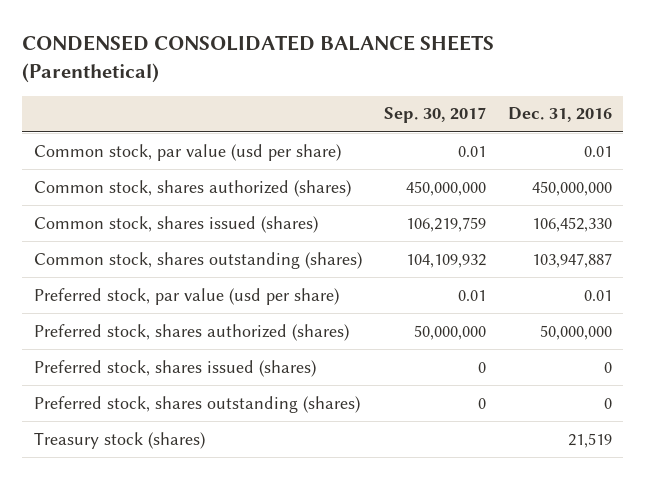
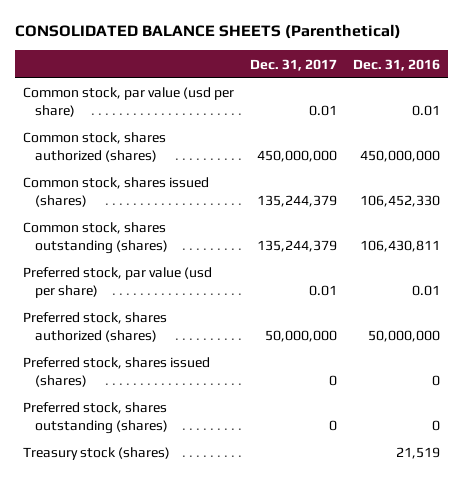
[22,35,495,83] CONDENSED CONSOLIDATED BALANCE SHEETS (Parenthetical) -> [14,24,401,40] CONSOLIDATED BALANCE SHEETS (Parenthetical)
[383,107,486,124] Sep. 30, 2017 -> none
none -> [249,58,337,71] Dec. 31, 2017
[532,252,613,268] 103,947,887 -> [359,239,440,252] 106,430,811

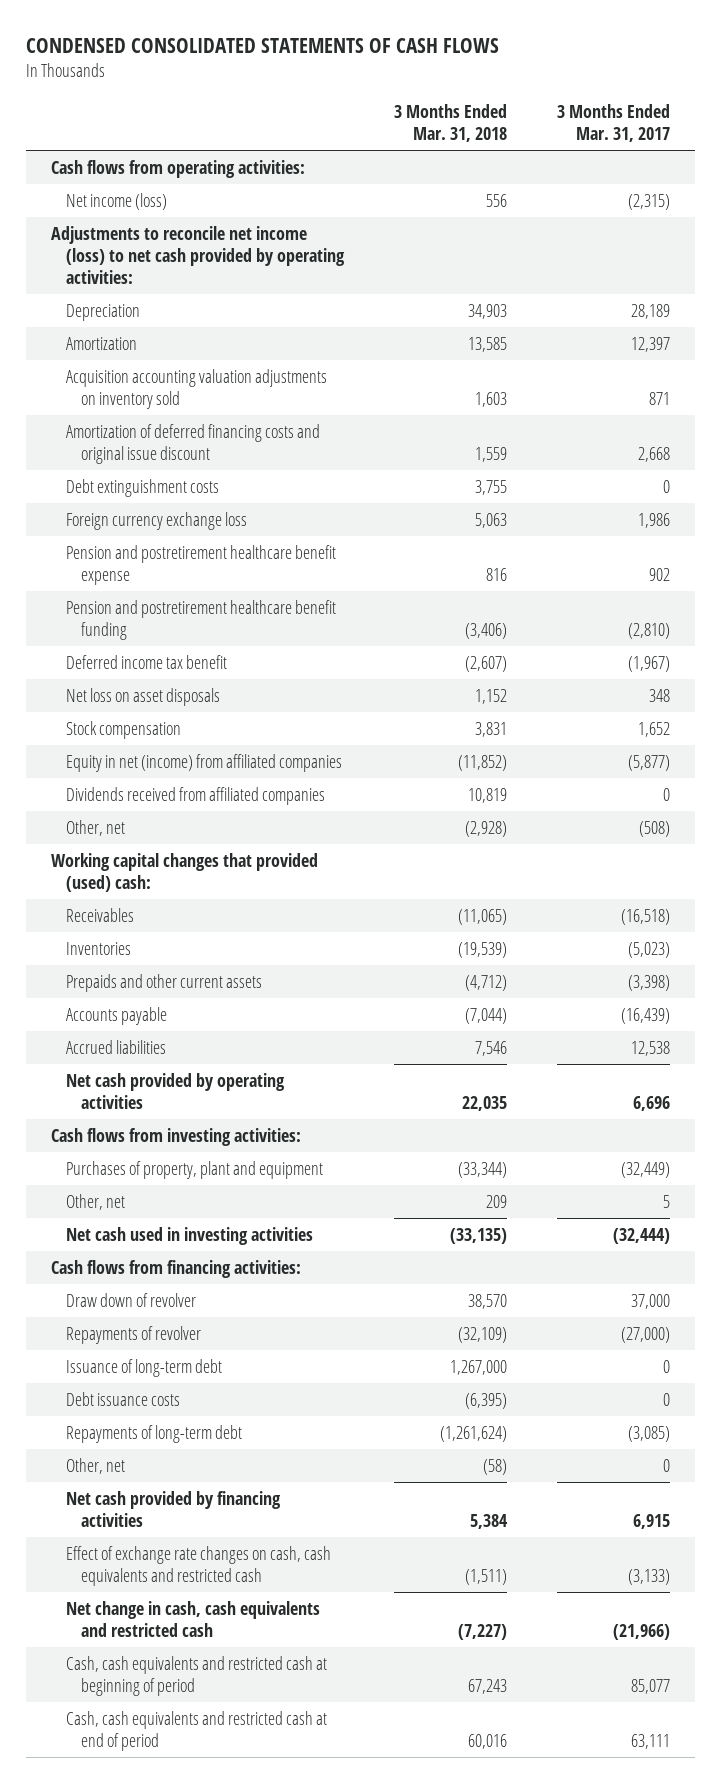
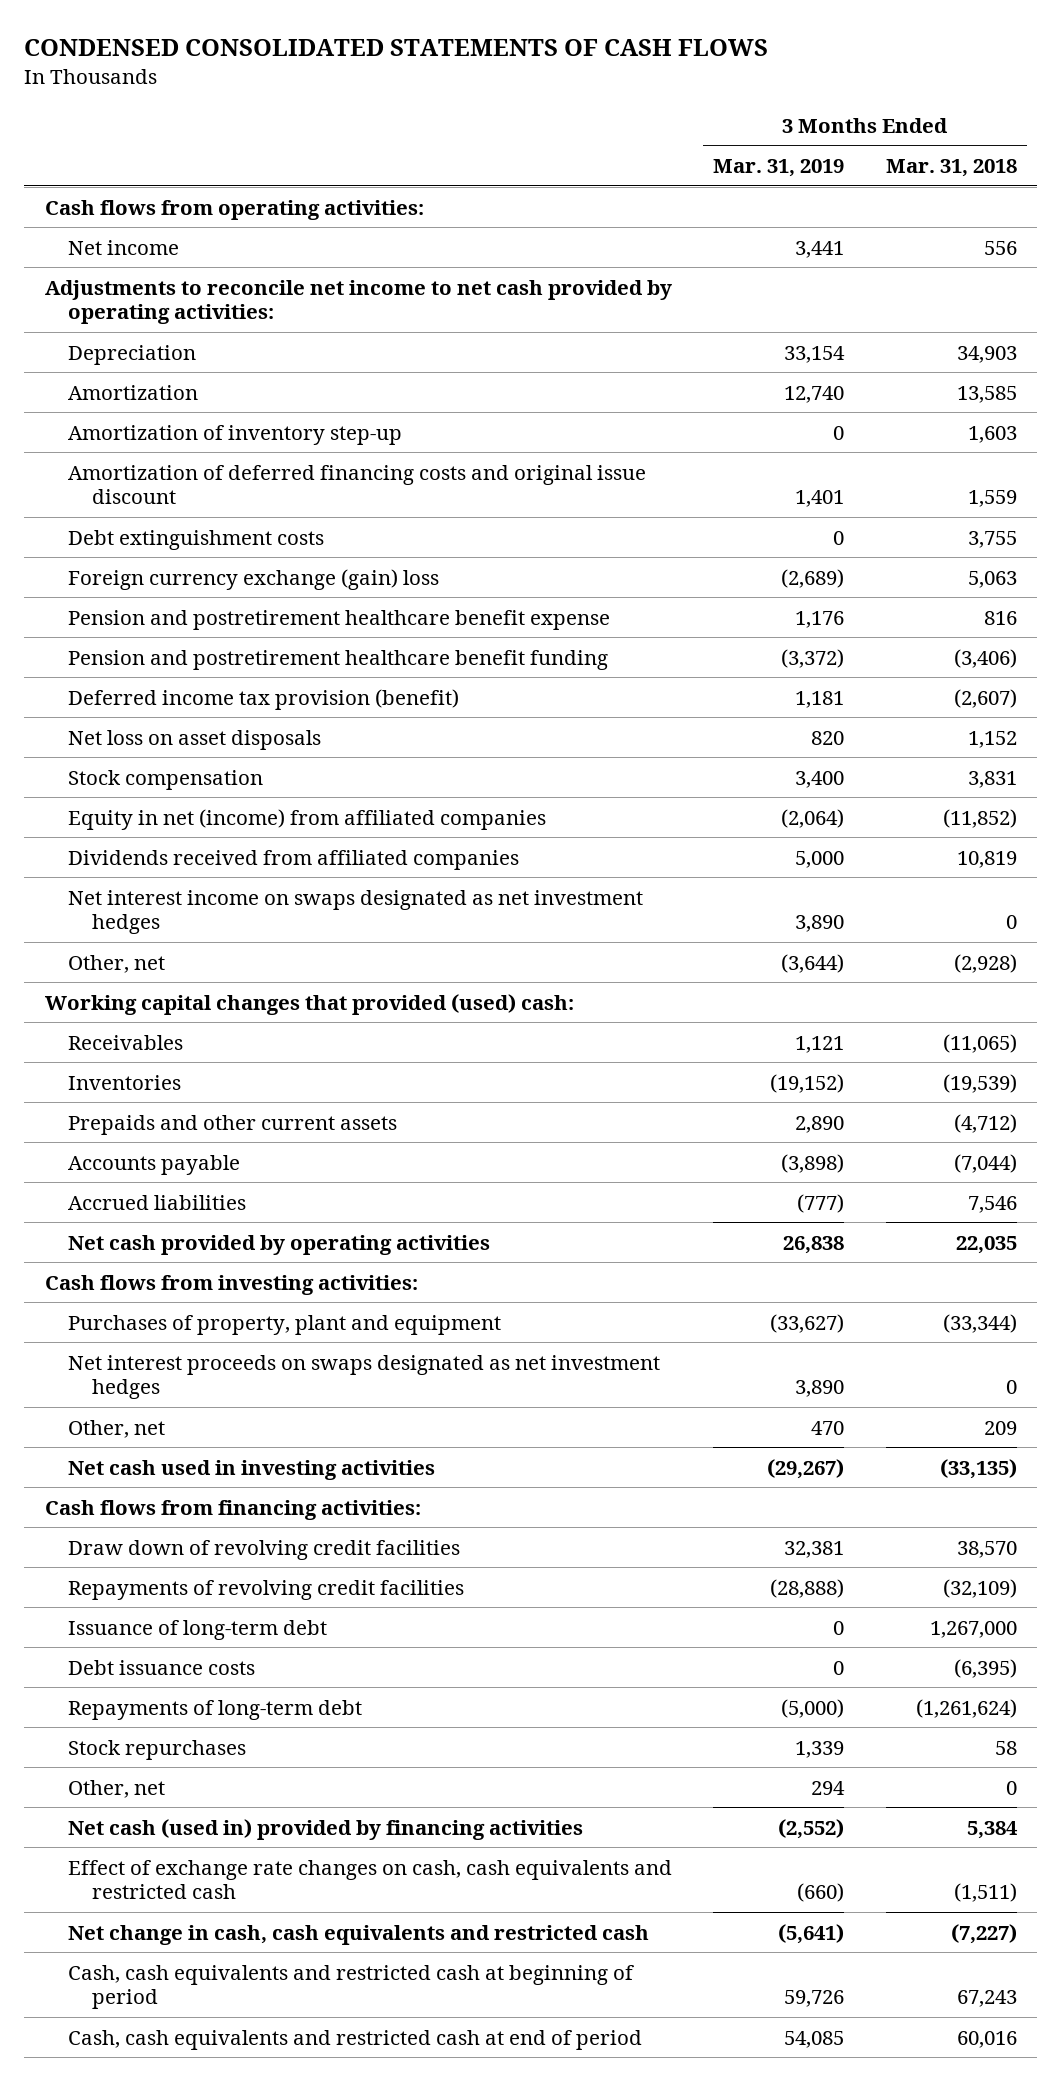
[557,103,671,143] 3 Months Ended Mar. 31, 2017 -> none
none -> [713,159,845,178] Mar. 31, 2019
[66,192,168,210] Net income (loss) -> [68,239,180,255] Net income
[50,225,346,285] Adjustments to reconcile net income (loss) to net cash provided by operating activities: -> [44,279,672,325] Adjustments to reconcile net income to net cash provided by operating activities:
[66,368,328,410] Acquisition accounting valuation adjustments on inventory sold -> [68,424,403,445] Amortization of inventory step-up
[66,511,248,530] Foreign currency exchange loss -> [68,568,440,590] Foreign currency exchange (gain) loss
[66,654,228,669] Deferred income tax benefit -> [68,688,460,710] Deferred income tax provision (benefit)
none -> [68,889,644,935] Net interest income on swaps designated as net investment hedges
none -> [68,1354,661,1400] Net interest proceeds on swaps designated as net investment hedges
[66,1292,197,1307] Draw down of revolver -> [68,1539,461,1560] Draw down of revolving credit facilities
[66,1325,202,1344] Repayments of revolver -> [68,1579,465,1600] Repayments of revolving credit facilities
none -> [68,1739,247,1760] Stock repurchases
[483,1458,508,1475] (58) -> [1005,1780,1017,1795] 0
[66,1490,282,1528] Net cash provided by financing activities -> [68,1818,584,1840] Net cash (used in) provided by financing activities

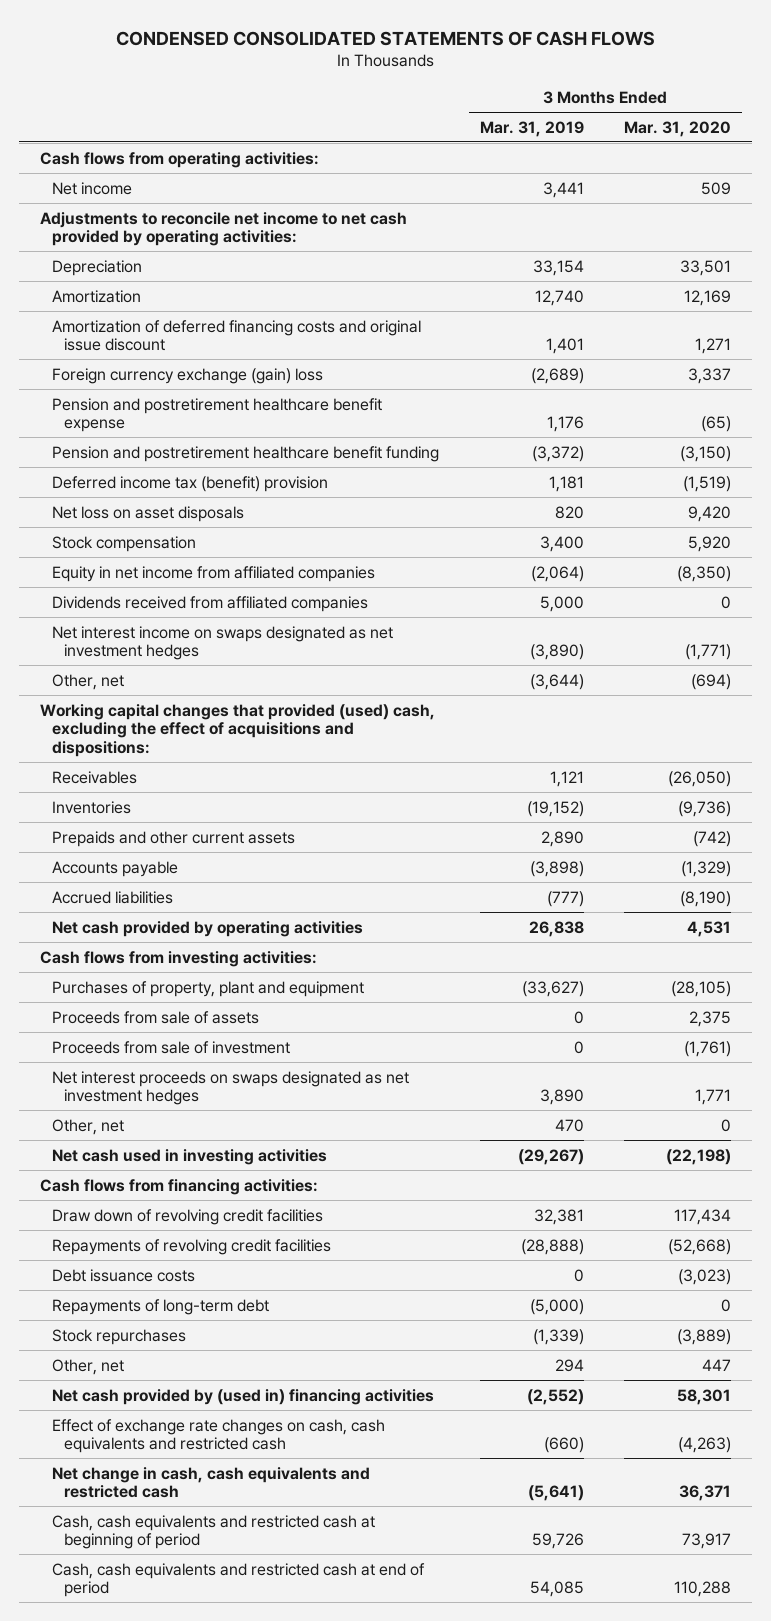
[885,159,1017,178] Mar. 31, 2018 -> none
none -> [624,120,732,137] Mar. 31, 2020
[68,424,403,445] Amortization of inventory step-up -> none
[68,529,325,550] Debt extinguishment costs -> none
[68,688,460,710] Deferred income tax provision (benefit) -> [51,475,328,492] Deferred income tax (benefit) provision
[68,808,547,830] Equity in net (income) from affiliated companies -> [51,565,375,582] Equity in net income from affiliated companies
[795,915,845,933] 3,890 -> [529,644,584,661] (3,890)
[44,993,574,1015] Working capital changes that provided (used) cash: -> [39,703,435,758] Working capital changes that provided (used) cash, excluding the effect of acquisitions and dispositions:
none -> [51,1010,259,1024] Proceeds from sale of assets
none -> [51,1040,290,1054] Proceeds from sale of investment
[68,1619,328,1640] Issuance of long-term debt -> none
[795,1740,845,1758] 1,339 -> [532,1328,584,1345] (1,339)
[68,1818,584,1840] Net cash (used in) provided by financing activities -> [51,1388,434,1405] Net cash provided by (used in) financing activities

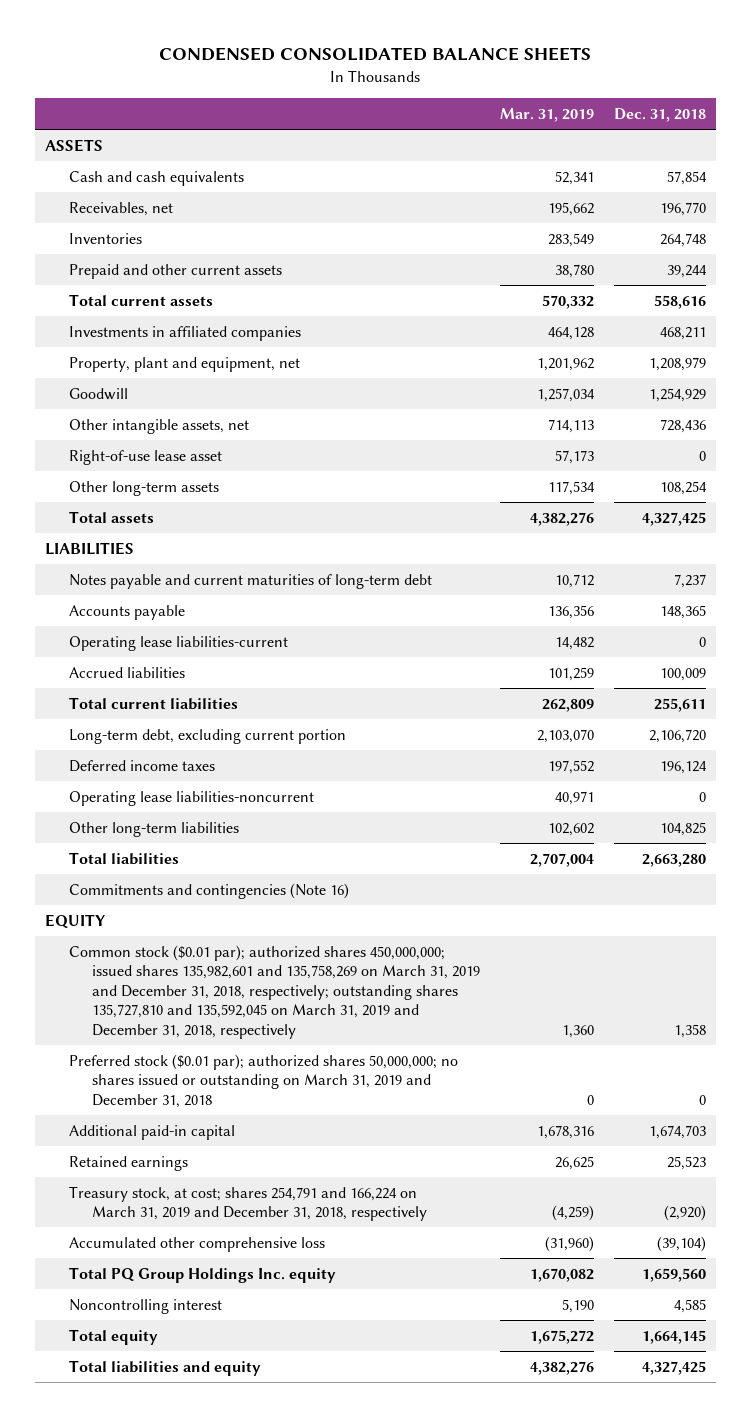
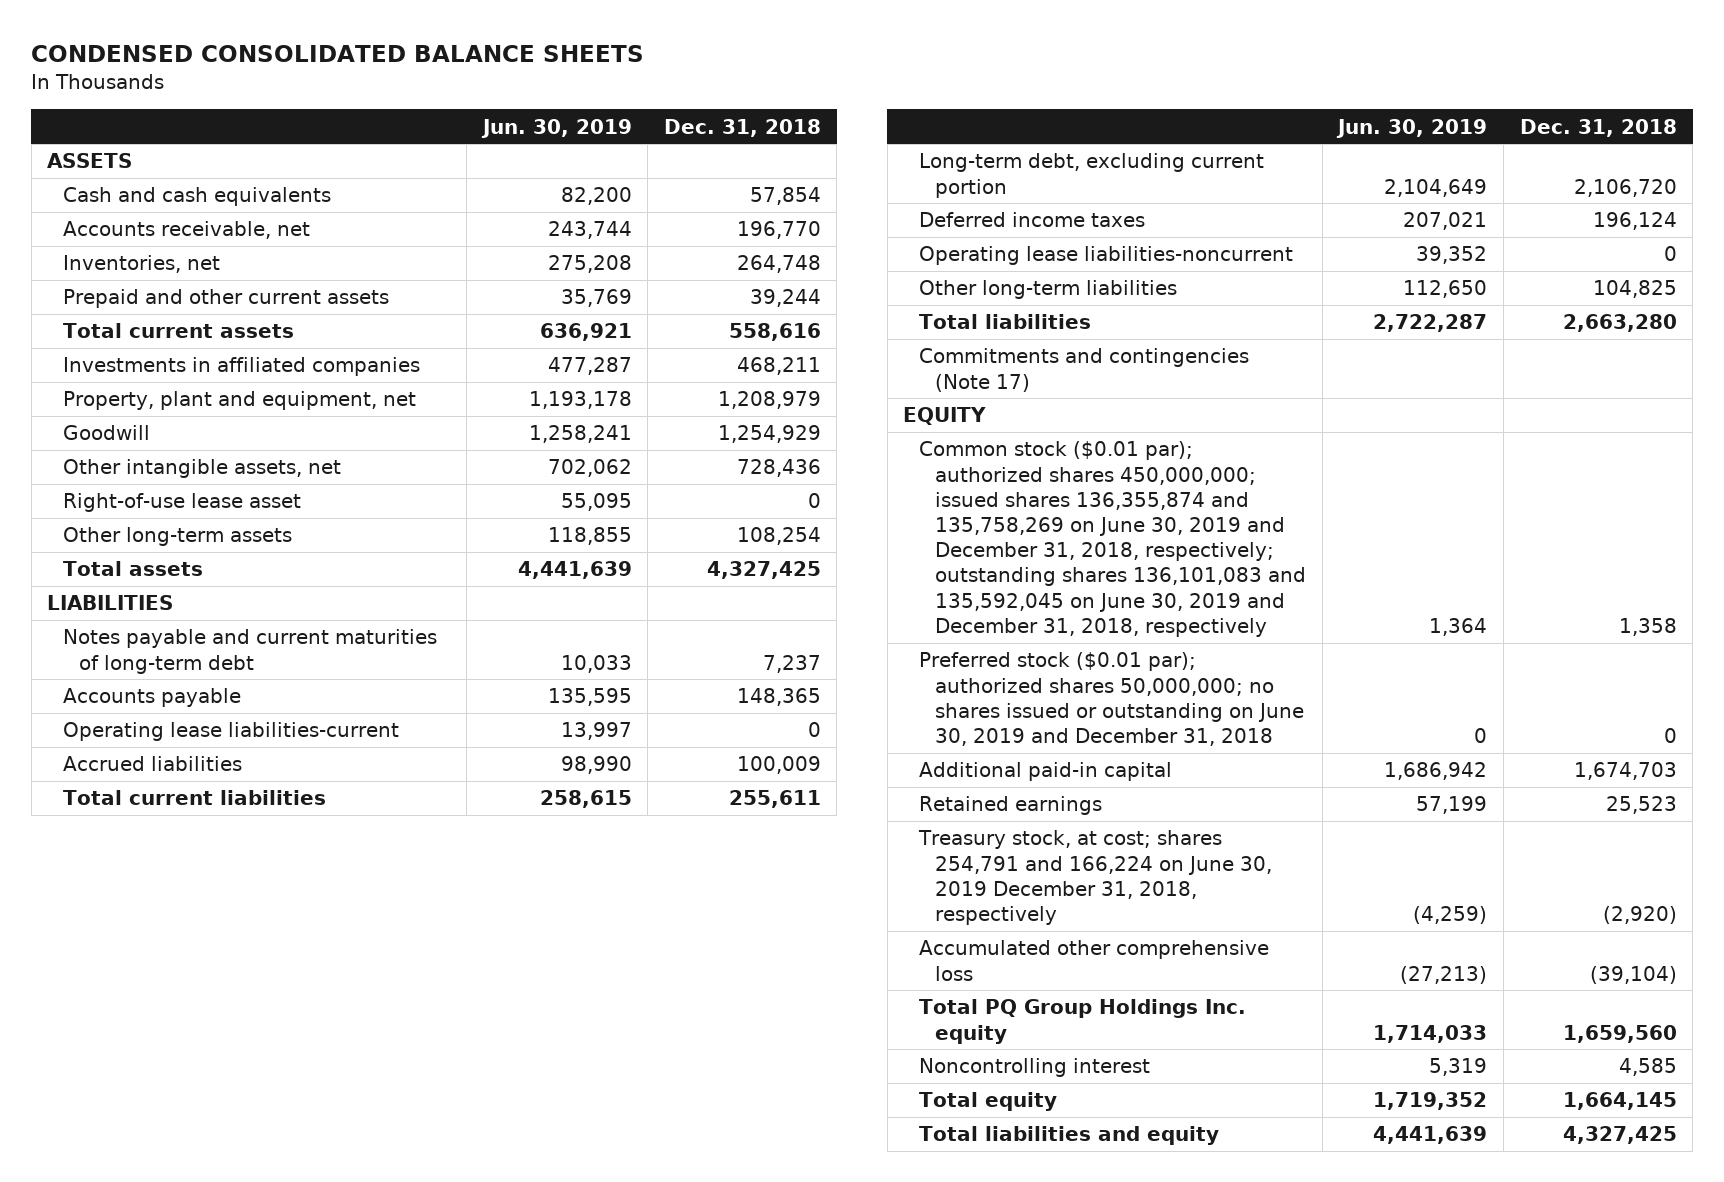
[499,107,594,122] Mar. 31, 2019 -> none
none -> [480,118,632,138] Jun. 30, 2019
[68,201,173,216] Receivables, net -> [63,221,311,240] Accounts receivable, net
[68,232,142,244] Inventories -> [63,255,221,274] Inventories, net
[68,882,349,899] Commitments and contingencies (Note 16) -> [919,348,1250,392] Commitments and contingencies (Note 17)
[68,944,480,1039] Common stock ($0.01 par); authorized shares 450,000,000; issued shares 135,982,601 and 135,758,269 on March 31, 2019 and December 31, 2018, respectively; outstanding shares 135,727,810 and 135,592,045 on March 31, 2019 and December 31, 2018, respectively -> [919,441,1307,637] Common stock ($0.01 par); authorized shares 450,000,000; issued shares 136,355,874 and 135,758,269 on June 30, 2019 and December 31, 2018, respectively; outstanding shares 136,101,083 and 135,592,045 on June 30, 2019 and December 31, 2018, respectively
[68,1053,458,1108] Preferred stock ($0.01 par); authorized shares 50,000,000; no shares issued or outstanding on March 31, 2019 and December 31, 2018 -> [919,652,1305,746] Preferred stock ($0.01 par); authorized shares 50,000,000; no shares issued or outstanding on June 30, 2019 and December 31, 2018
[68,1185,427,1222] Treasury stock, at cost; shares 254,791 and 166,224 on March 31, 2019 and December 31, 2018, respectively -> [918,830,1273,925] Treasury stock, at cost; shares 254,791 and 166,224 on June 30, 2019 December 31, 2018, respectively

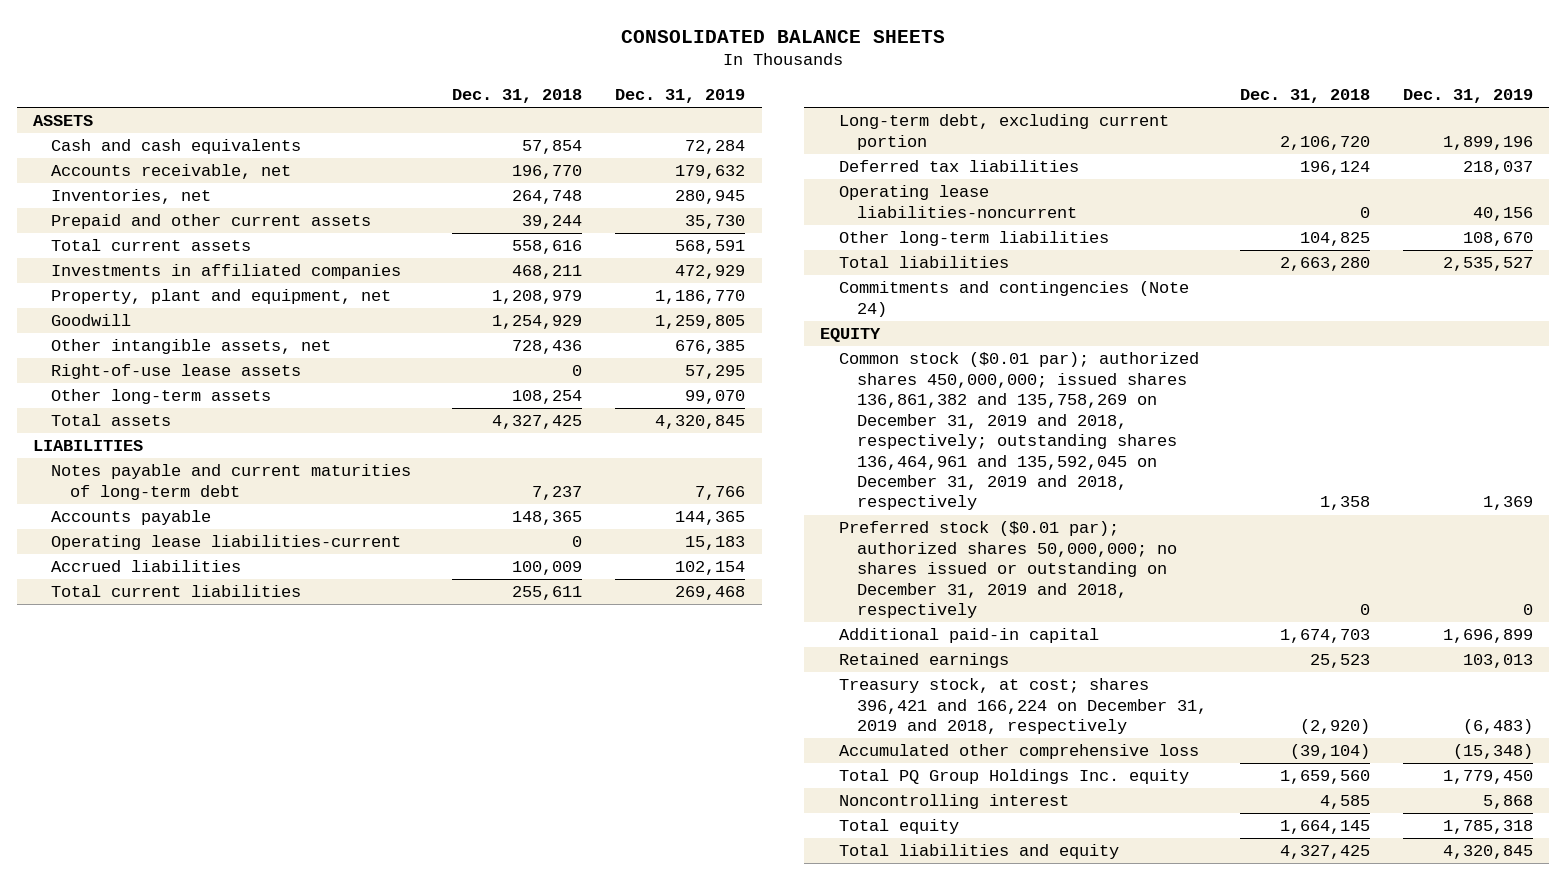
[31,45,645,63] CONDENSED CONSOLIDATED BALANCE SHEETS -> [620,29,945,43] CONSOLIDATED BALANCE SHEETS
[480,118,632,138] Jun. 30, 2019 -> none
none -> [615,89,746,104] Dec. 31, 2019
[63,493,302,513] Right-of-use lease asset -> [51,364,302,380] Right-of-use lease assets
[919,212,1146,228] Deferred income taxes -> [838,160,1079,173] Deferred tax liabilities
[919,348,1250,392] Commitments and contingencies (Note 17) -> [838,281,1189,317] Commitments and contingencies (Note 24)
[919,441,1307,637] Common stock ($0.01 par); authorized shares 450,000,000; issued shares 136,355,874 and 135,758,269 on June 30, 2019 and December 31, 2018, respectively; outstanding shares 136,101,083 and 135,592,045 on June 30, 2019 and December 31, 2018, respectively -> [838,352,1199,511] Common stock ($0.01 par); authorized shares 450,000,000; issued shares 136,861,382 and 135,758,269 on December 31, 2019 and 2018, respectively; outstanding shares 136,464,961 and 135,592,045 on December 31, 2019 and 2018, respectively
[919,652,1305,746] Preferred stock ($0.01 par); authorized shares 50,000,000; no shares issued or outstanding on June 30, 2019 and December 31, 2018 -> [838,521,1177,619] Preferred stock ($0.01 par); authorized shares 50,000,000; no shares issued or outstanding on December 31, 2019 and 2018, respectively
[918,830,1273,925] Treasury stock, at cost; shares 254,791 and 166,224 on June 30, 2019 December 31, 2018, respectively -> [838,678,1207,735] Treasury stock, at cost; shares 396,421 and 166,224 on December 31, 2019 and 2018, respectively

